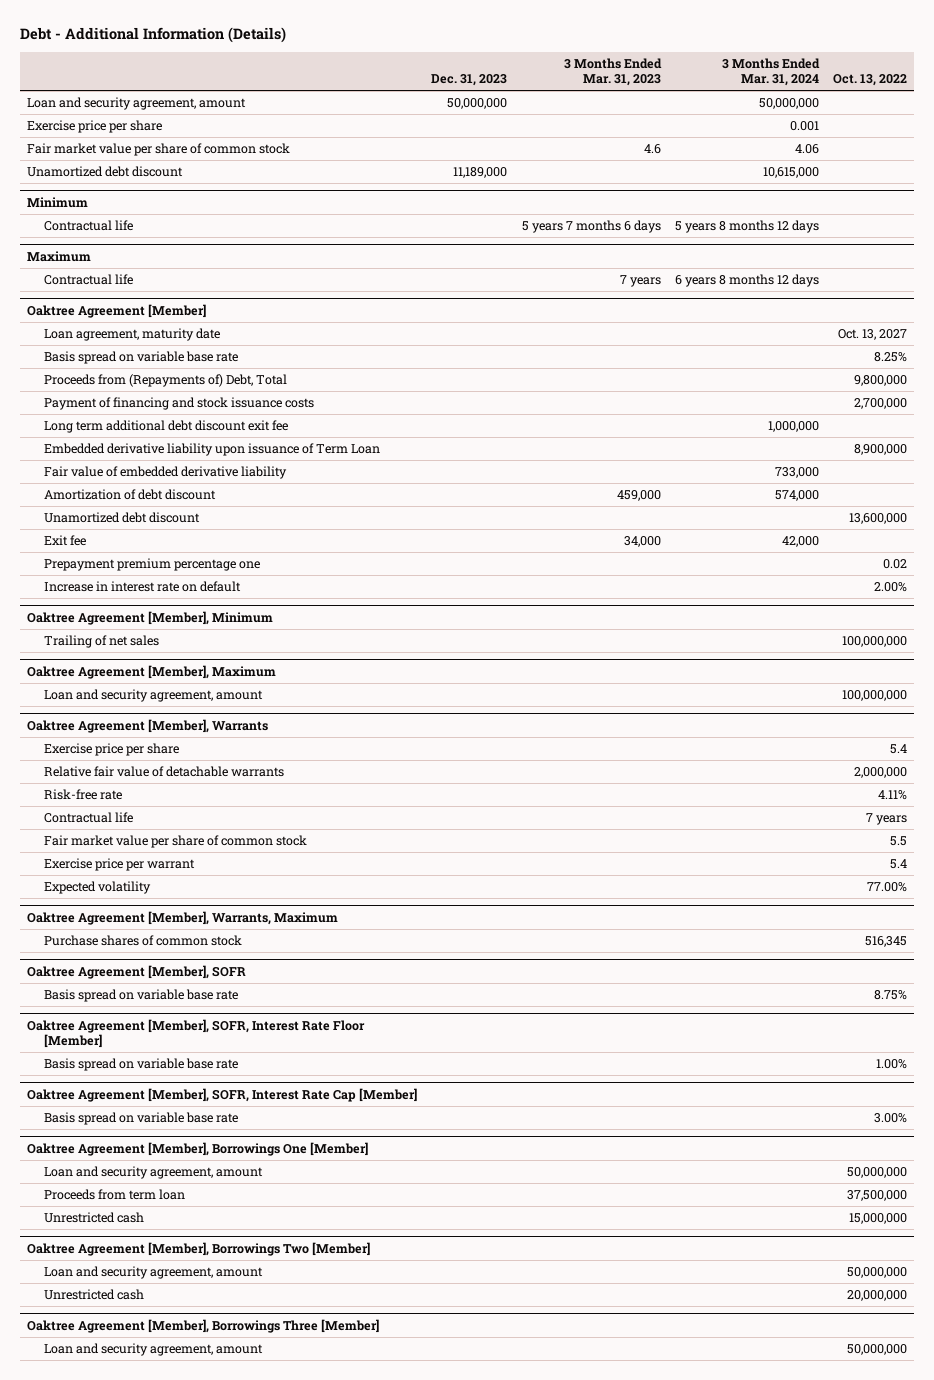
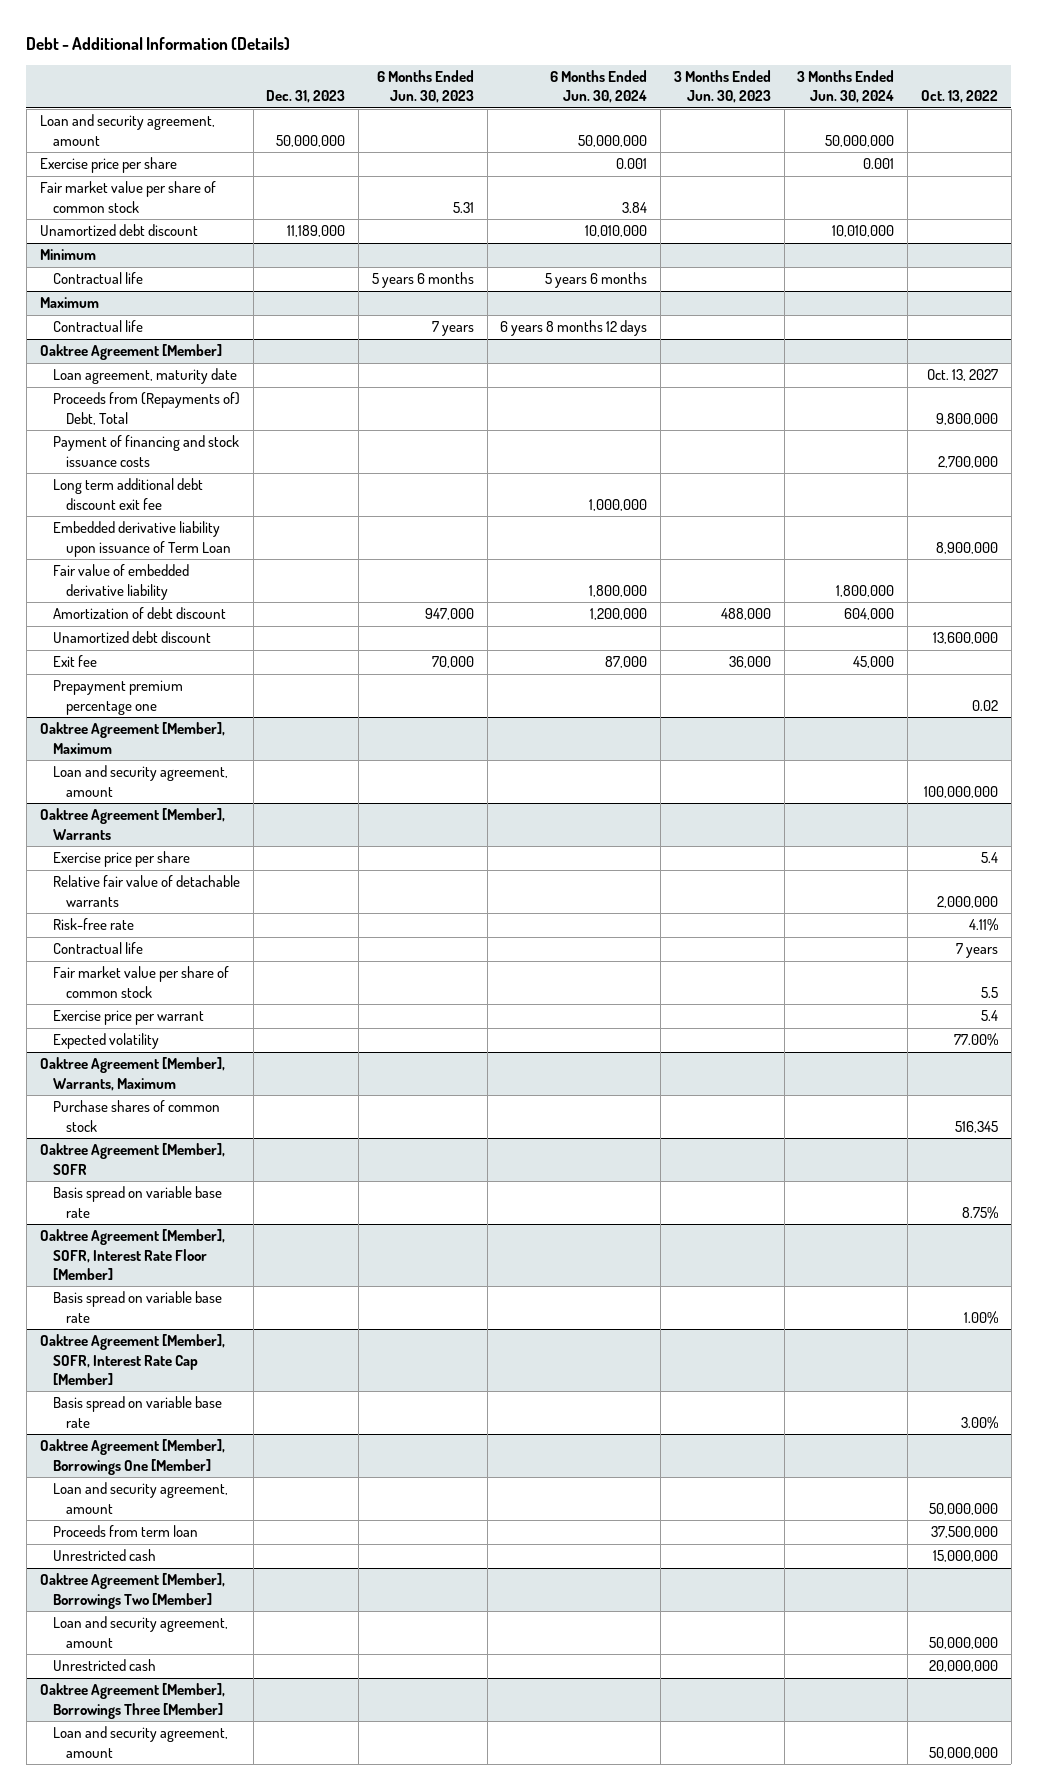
[563,57,662,87] 3 Months Ended Mar. 31, 2023 -> none
[721,57,820,87] 3 Months Ended Mar. 31, 2024 -> none
none -> [376,69,474,104] 6 Months Ended Jun. 30, 2023
none -> [550,69,648,104] 6 Months Ended Jun. 30, 2024
none -> [673,69,771,104] 3 Months Ended Jun. 30, 2023
none -> [797,69,895,104] 3 Months Ended Jun. 30, 2024
[44,350,239,364] Basis spread on variable base rate -> none
[44,580,242,592] Increase in interest rate on default -> none
[27,610,274,625] Oaktree Agreement [Member], Minimum -> none
[44,634,160,648] Trailing of net sales -> none

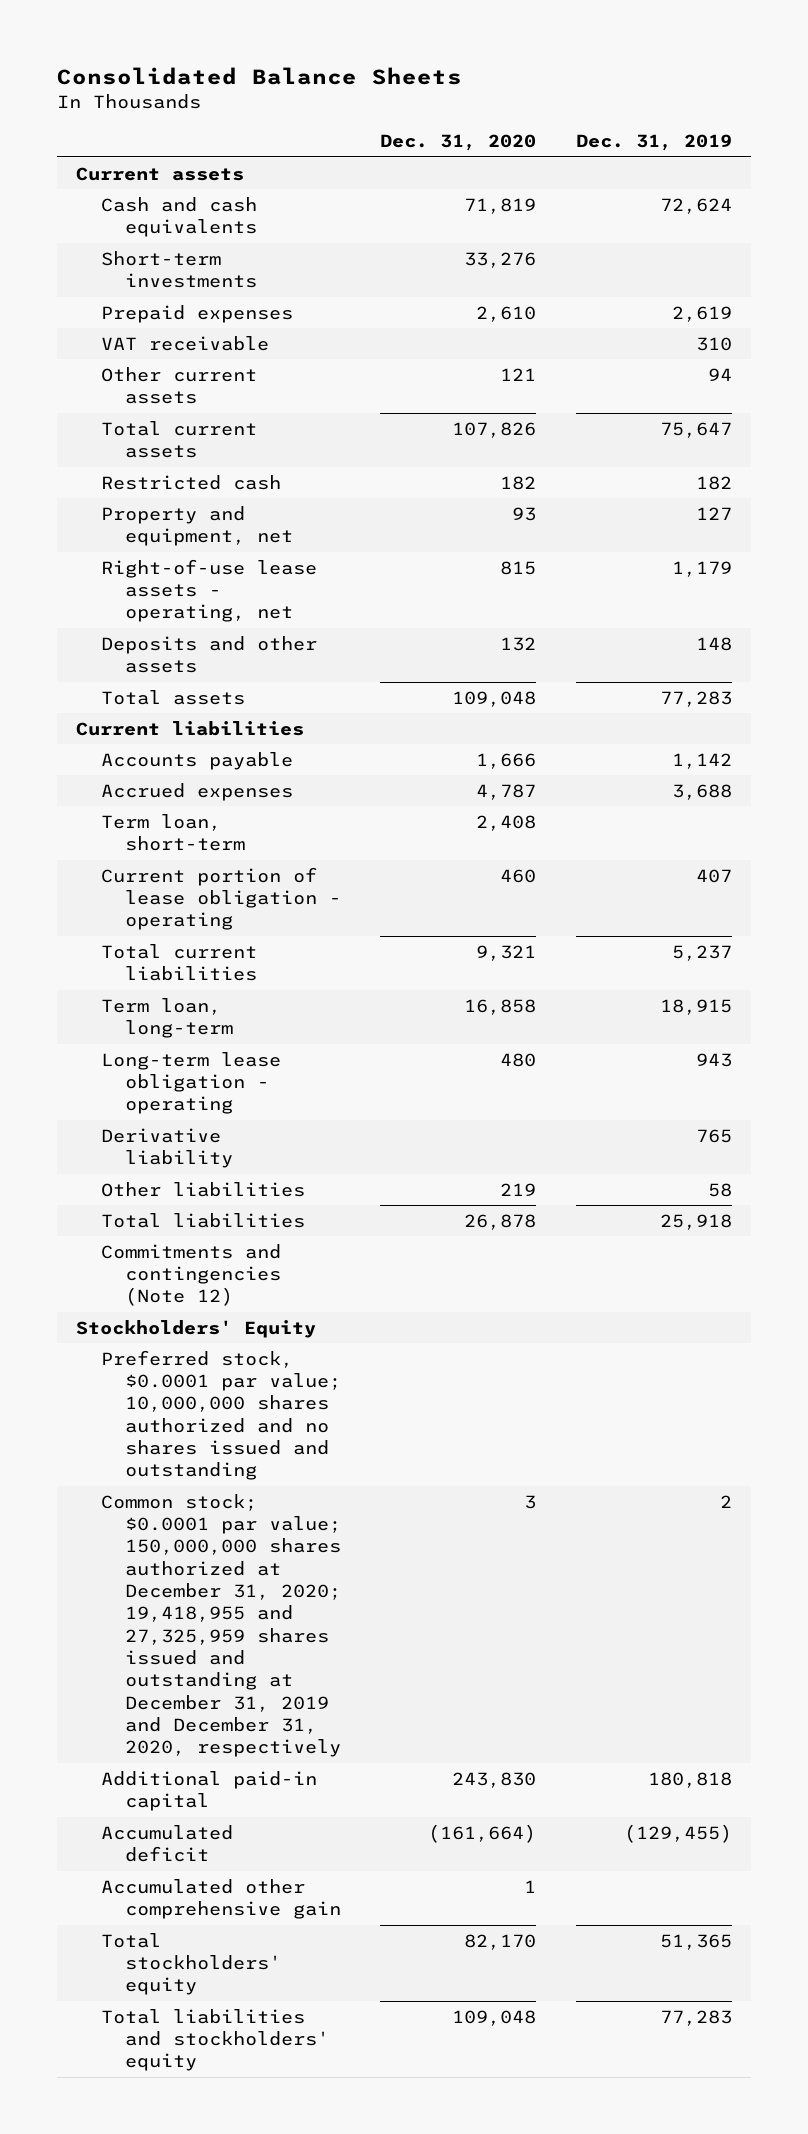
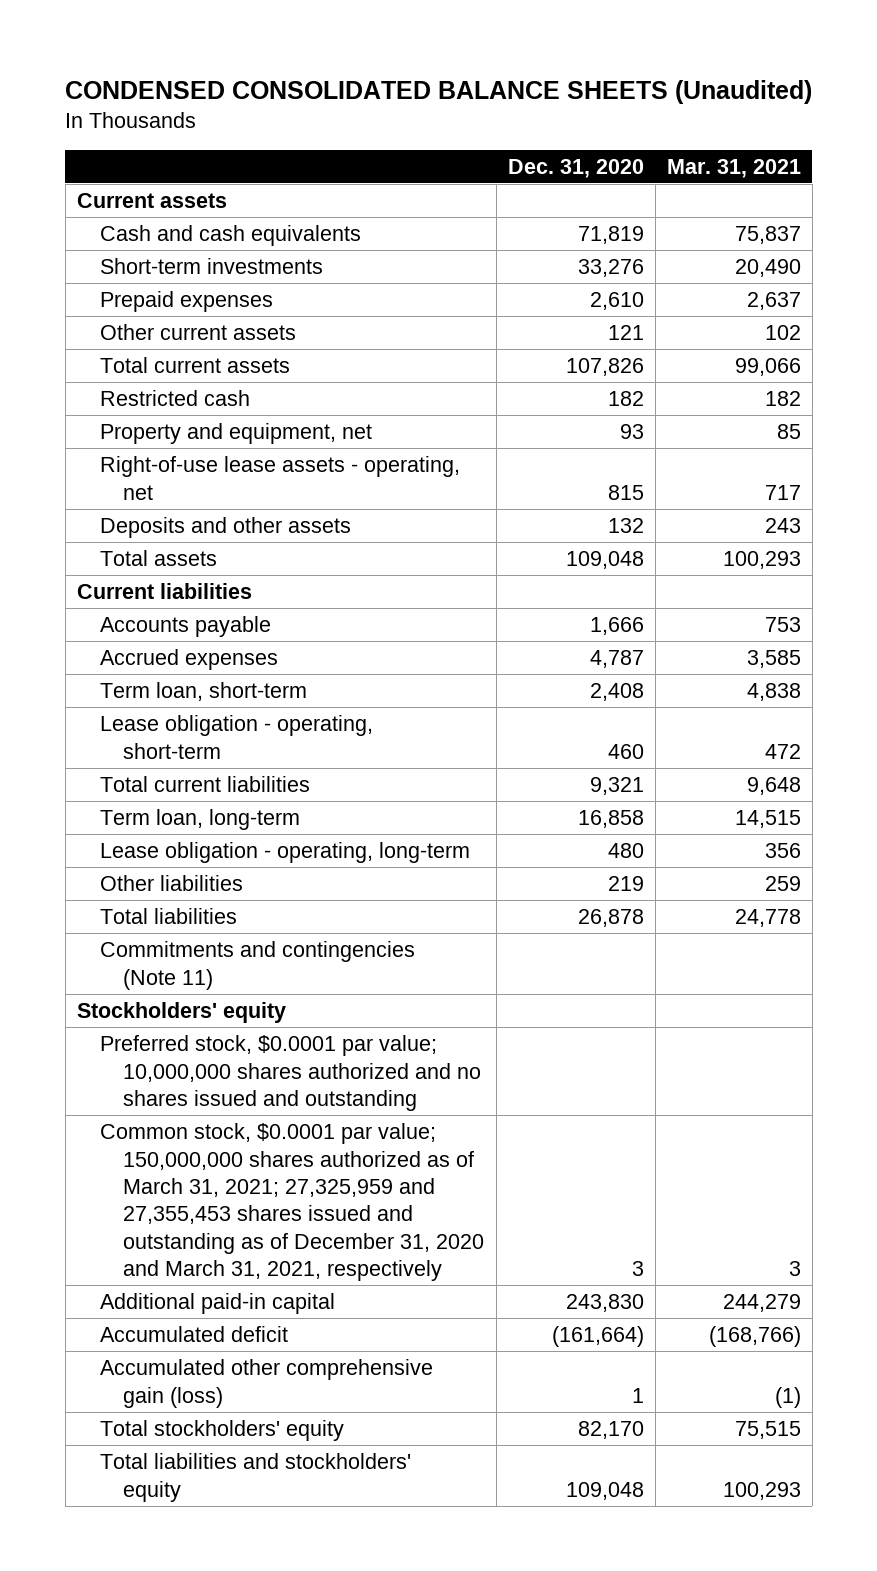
[56,67,462,86] Consolidated Balance Sheets -> [65,79,813,104] CONDENSED CONSOLIDATED BALANCE SHEETS (Unaudited)
[575,134,732,152] Dec. 31, 2019 -> none
none -> [666,158,801,178] Mar. 31, 2021
[100,335,269,351] VAT receivable -> none
[100,866,342,931] Current portion of lease obligation - operating -> [100,715,374,759] Lease obligation - operating, short-term
[100,1127,234,1169] Derivative liability -> none
[100,1051,281,1115] Long-term lease obligation - operating -> [100,842,471,864] Lease obligation - operating, long-term
[100,1243,282,1307] Commitments and contingencies (Note 12) -> [100,941,416,990] Commitments and contingencies (Note 11)
[76,1319,317,1338] Stockholders' Equity -> [76,1002,286,1024] Stockholders' equity
[100,1493,342,1758] Common stock; $0.0001 par value; 150,000,000 shares authorized at December 31, 2020; 19,418,955 and 27,325,959 shares issued and outstanding at December 31, 2019 and December 31, 2020, respectively -> [100,1123,485,1282] Common stock, $0.0001 par value; 150,000,000 shares authorized as of March 31, 2021; 27,325,959 and 27,355,453 shares issued and outstanding as of December 31, 2020 and March 31, 2021, respectively
[100,1878,342,1920] Accumulated other comprehensive gain -> [100,1359,434,1408] Accumulated other comprehensive gain (loss)

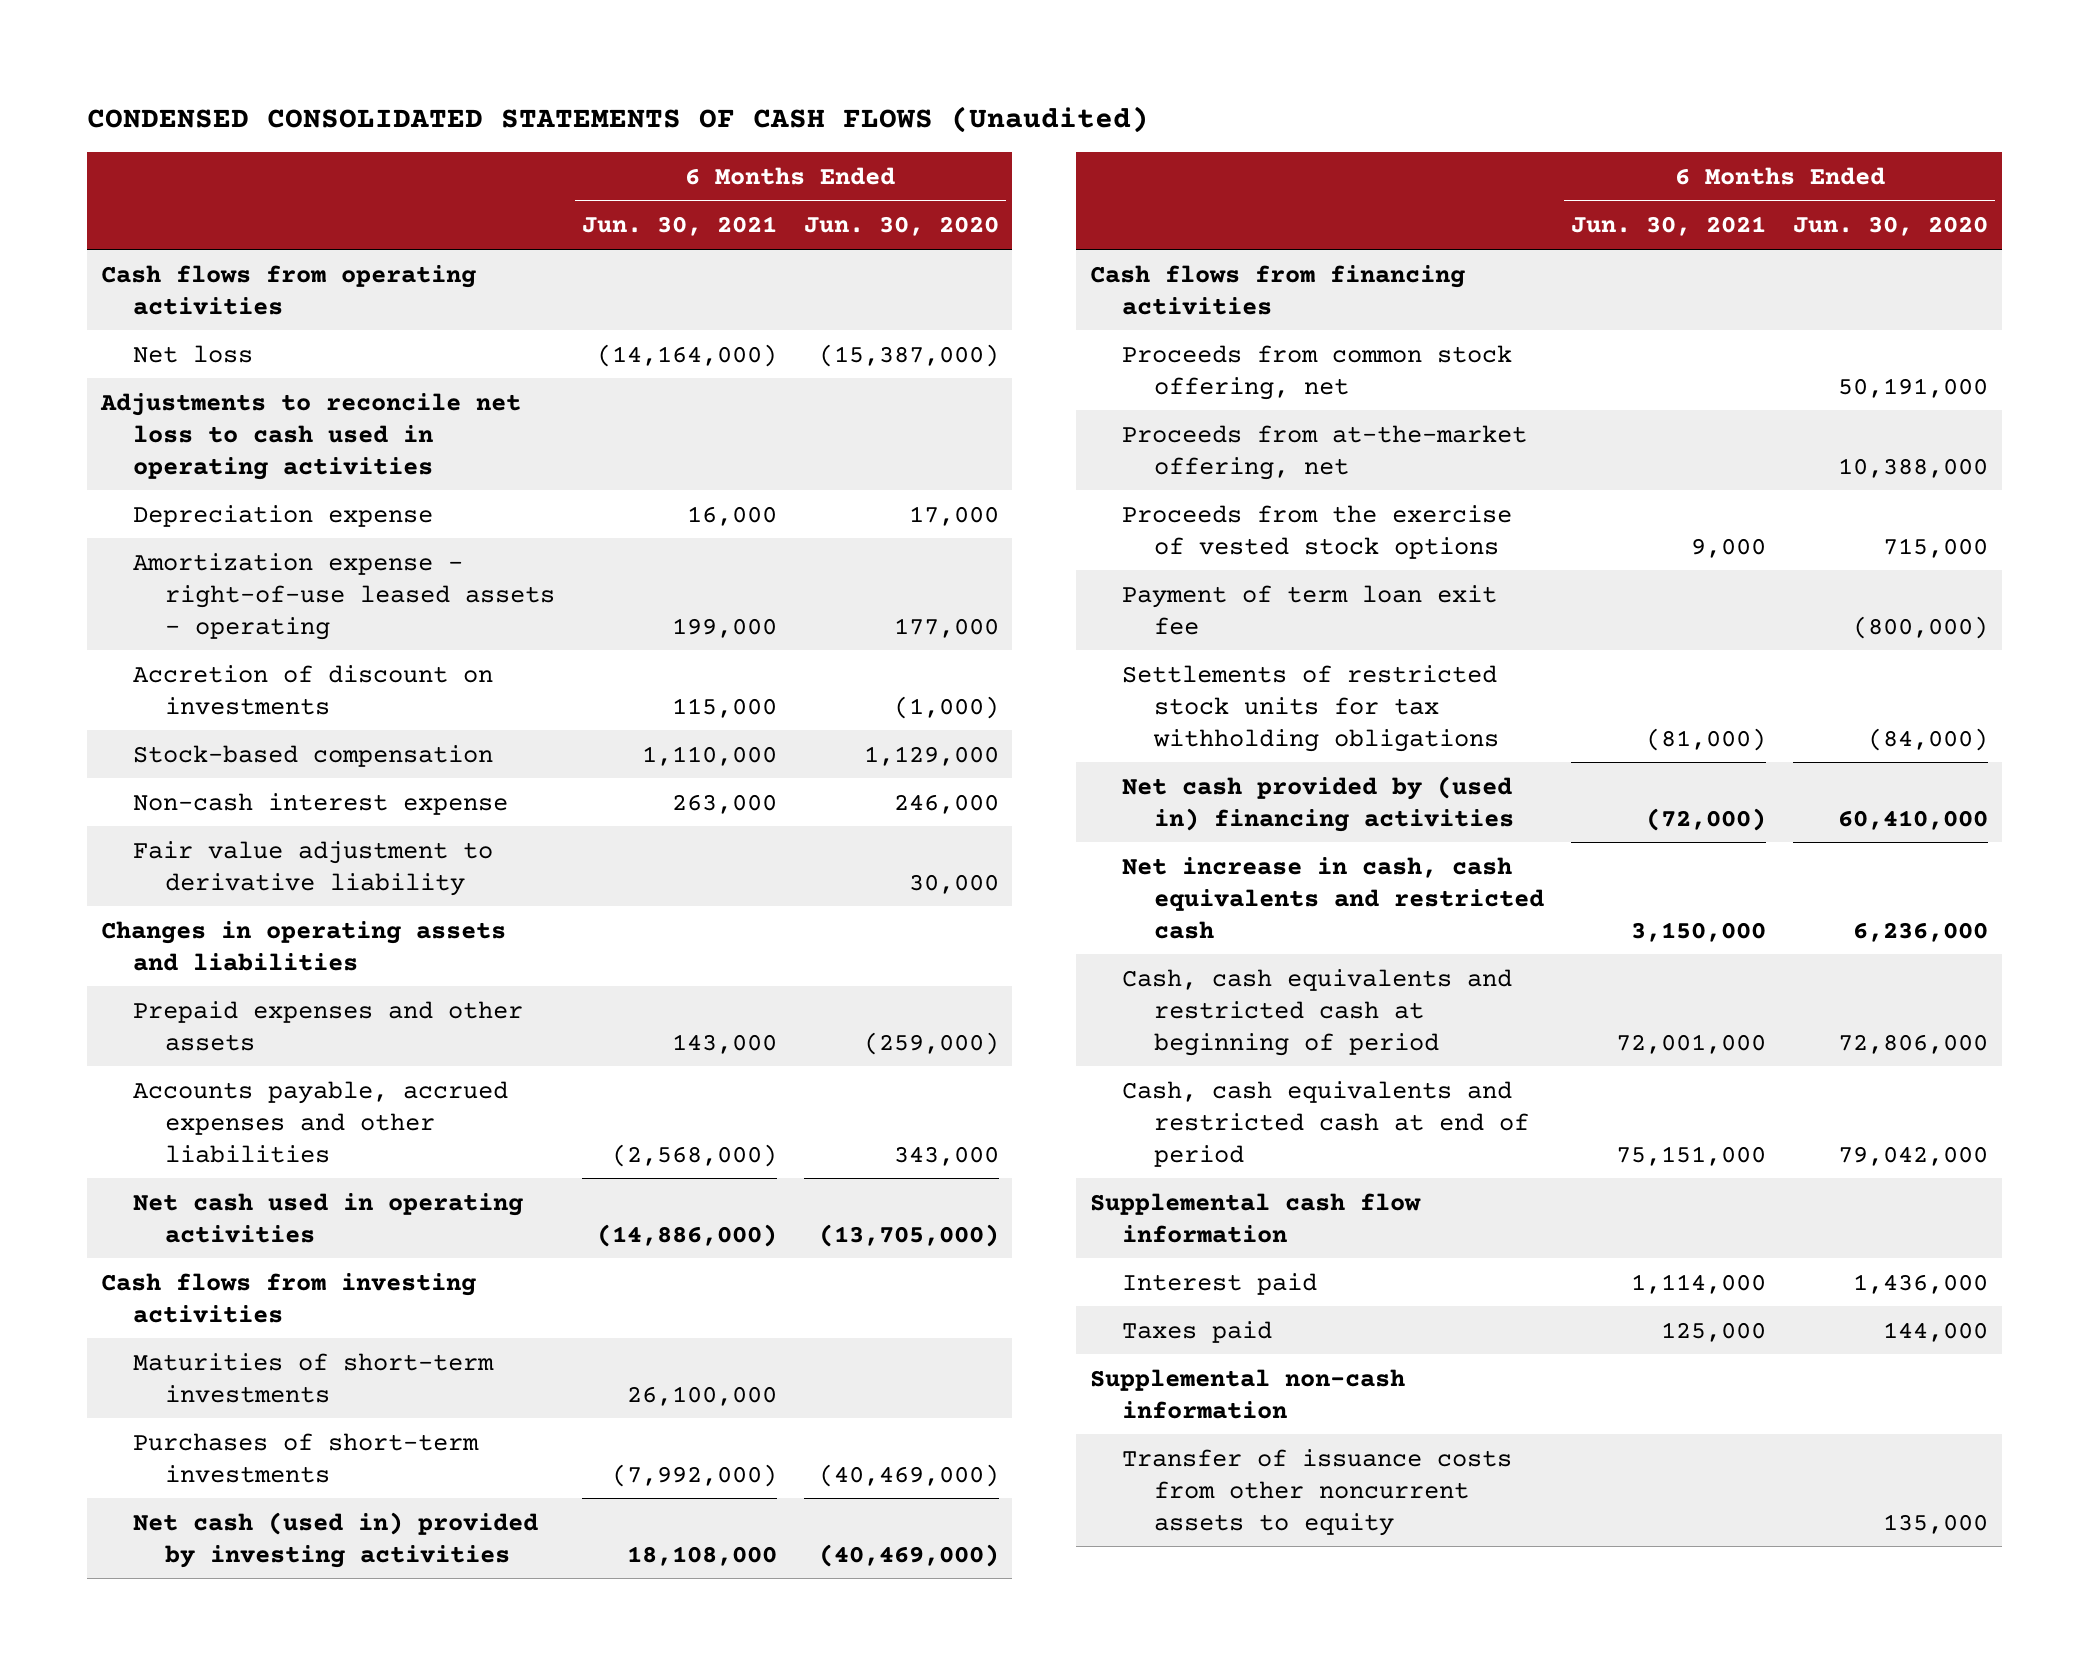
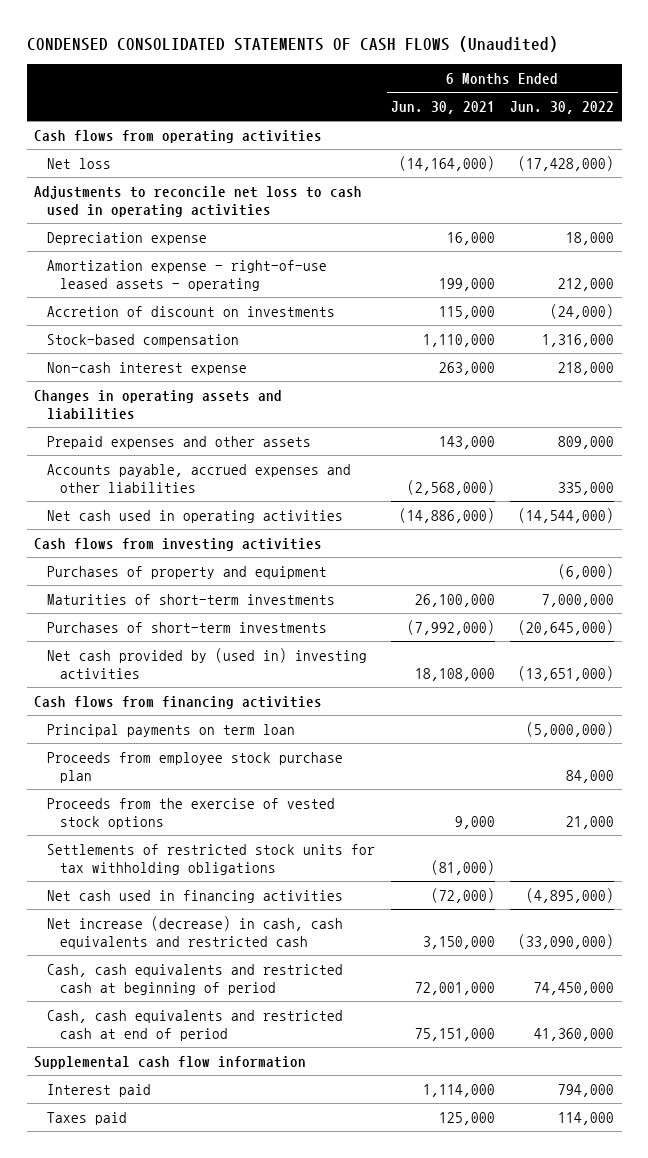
[803,216,999,237] Jun. 30, 2020 -> none
none -> [509,100,614,114] Jun. 30, 2022
[132,840,493,896] Fair value adjustment to derivative liability -> none
none -> [47,565,328,579] Purchases of property and equipment
[132,1511,538,1568] Net cash (used in) provided by investing activities -> [47,647,368,680] Net cash provided by (used in) investing activities
[1121,344,1512,400] Proceeds from common stock offering, net -> none
[1121,424,1527,480] Proceeds from at-the-market offering, net -> none
none -> [47,723,296,737] Principal payments on term loan
none -> [47,751,344,784] Proceeds from employee stock purchase plan
[1121,584,1497,635] Payment of term loan exit fee -> none
[1121,775,1515,832] Net cash provided by (used in) financing activities -> [47,889,344,903] Net cash used in financing activities
[1121,856,1545,939] Net increase in cash, cash equivalents and restricted cash -> [47,915,344,950] Net increase (decrease) in cash, cash equivalents and restricted cash
[1089,1368,1405,1419] Supplemental non-cash information -> none
[1121,1448,1512,1536] Transfer of issuance costs from other noncurrent assets to equity -> none

